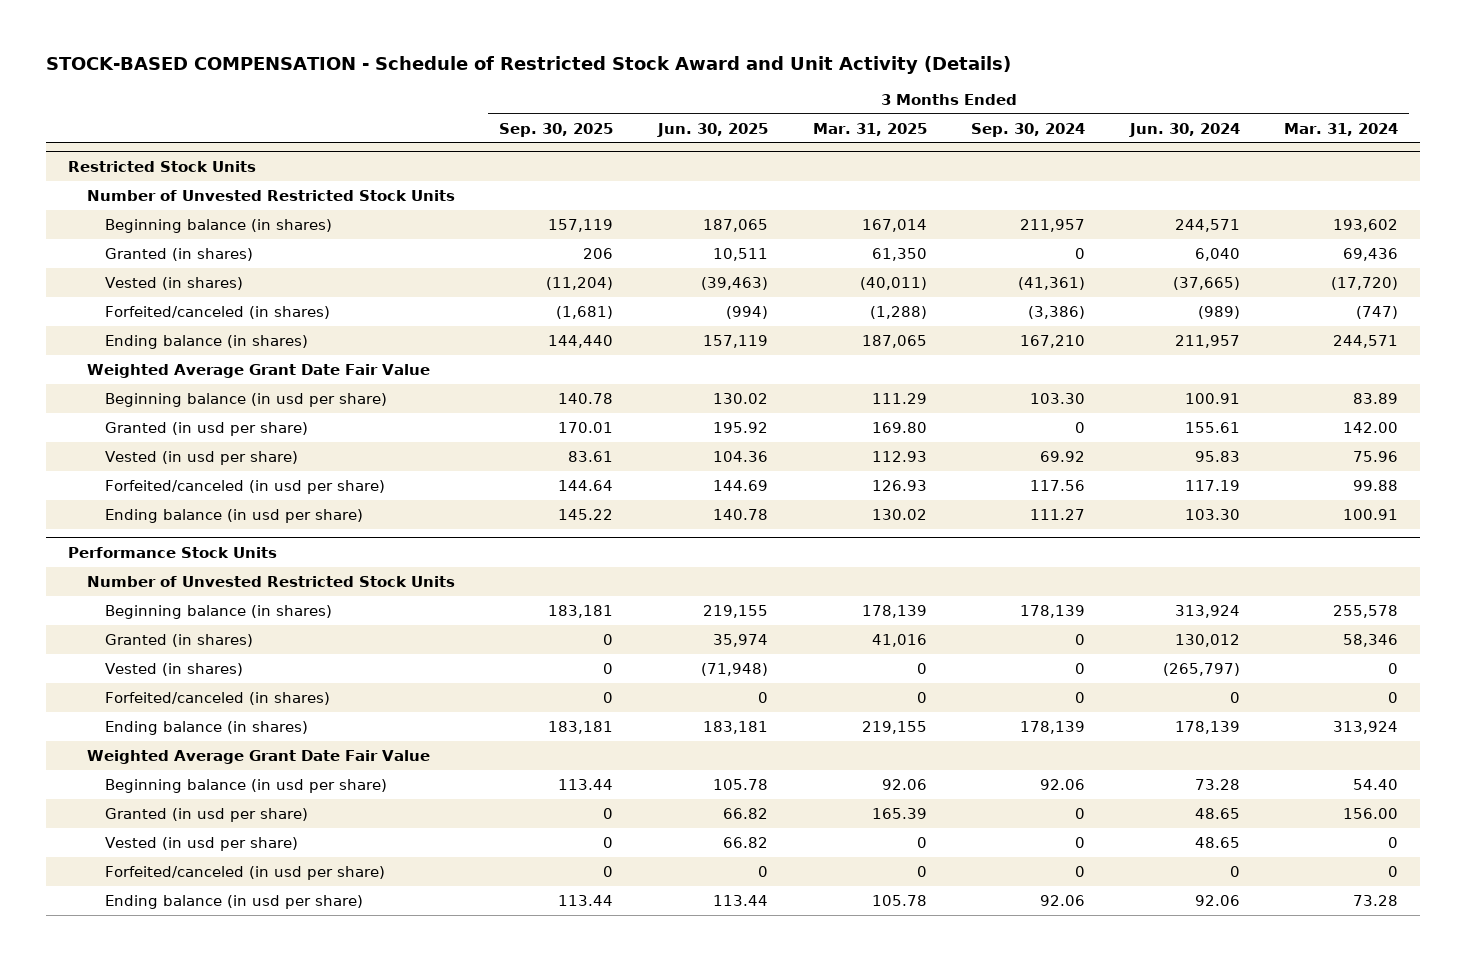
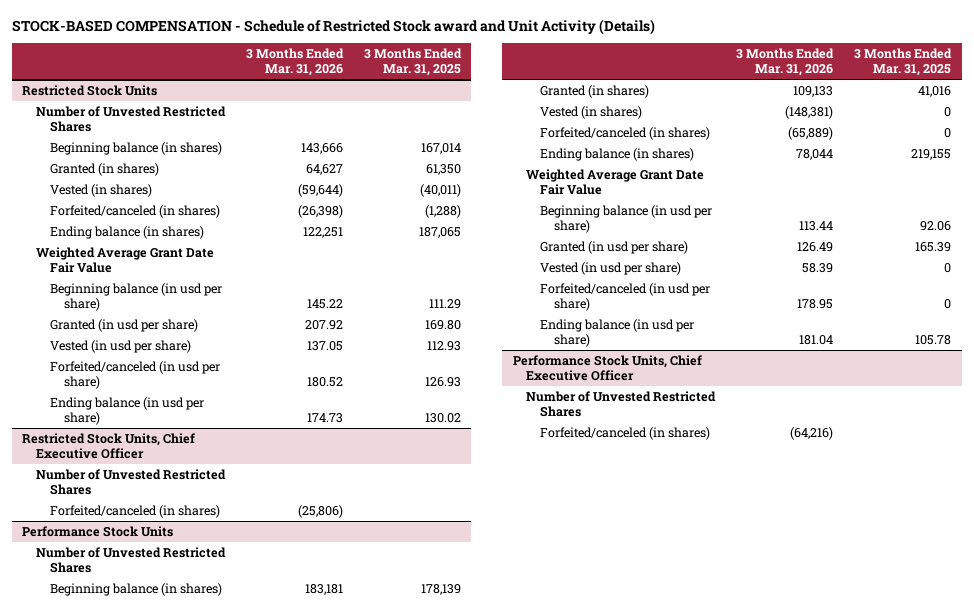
[46,55,1012,74] STOCK-BASED COMPENSATION - Schedule of Restricted Stock Award and Unit Activity (Details) -> [11,18,655,35] STOCK-BASED COMPENSATION - Schedule of Restricted Stock award and Unit Activity (Details)
[499,122,614,137] Sep. 30, 2025 -> none
[656,122,768,137] Jun. 30, 2025 -> none
[971,122,1086,137] Sep. 30, 2024 -> none
[1128,122,1240,137] Jun. 30, 2024 -> none
[1284,122,1399,136] Mar. 31, 2024 -> none
none -> [245,48,344,76] 3 Months Ended Mar. 31, 2026
[86,189,455,201] Number of Unvested Restricted Stock Units -> [35,106,226,132] Number of Unvested Restricted Shares
none -> [22,433,196,459] Restricted Stock Units, Chief Executive Officer
none -> [35,469,226,495] Number of Unvested Restricted Shares
none -> [49,505,220,519] Forfeited/canceled (in shares)
[86,575,455,587] Number of Unvested Restricted Stock Units -> [35,547,226,573] Number of Unvested Restricted Shares
none -> [512,355,702,381] Performance Stock Units, Chief Executive Officer
none -> [526,391,717,417] Number of Unvested Restricted Shares
none -> [540,427,711,441] Forfeited/canceled (in shares)

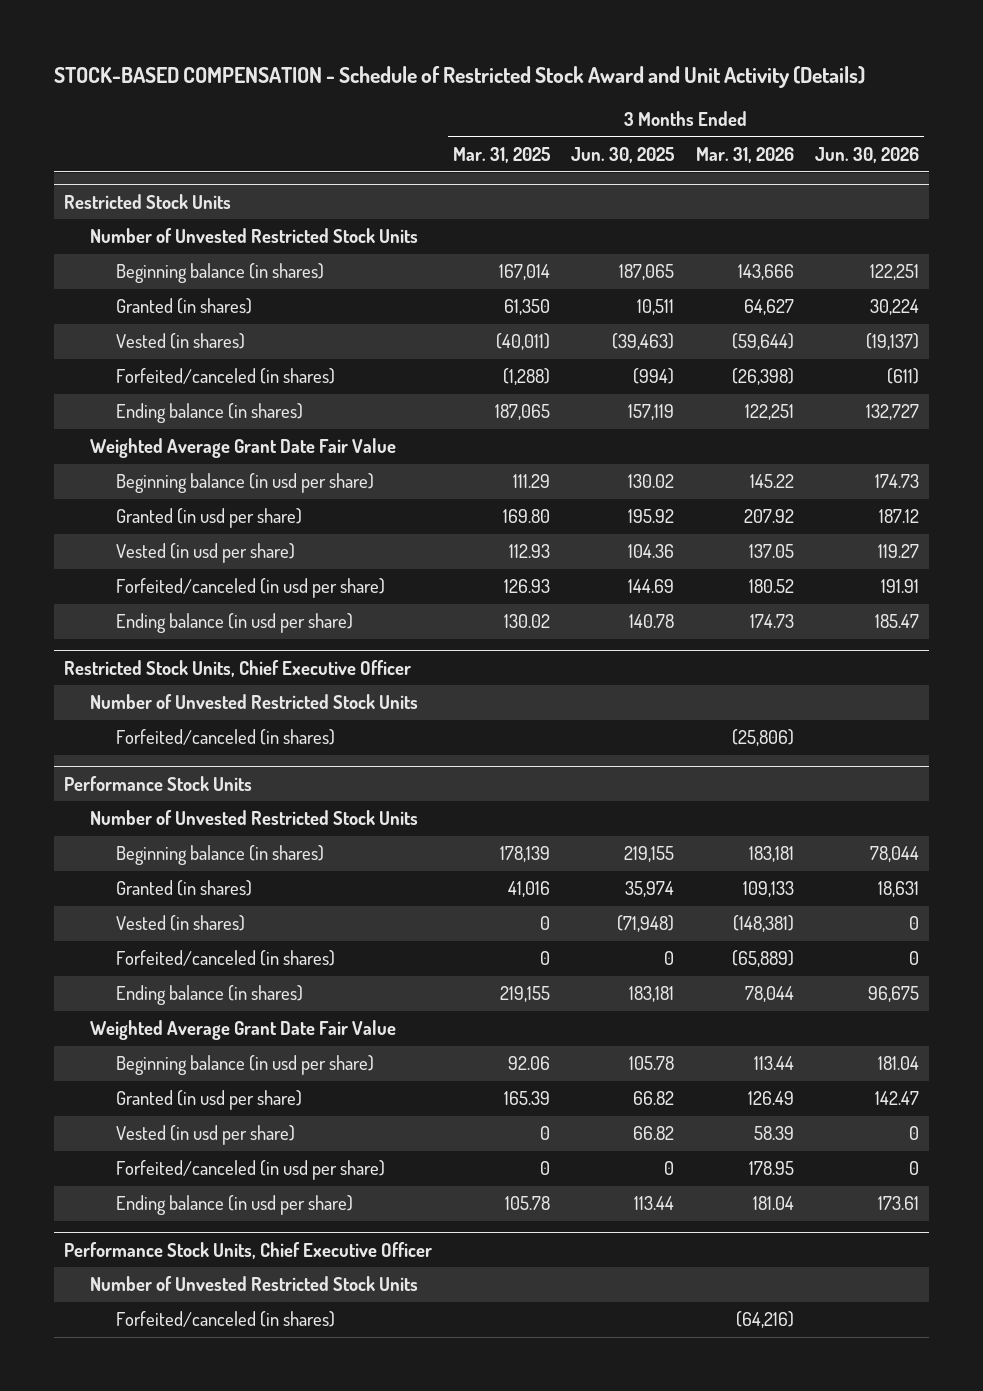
[11,18,655,35] STOCK-BASED COMPENSATION - Schedule of Restricted Stock award and Unit Activity (Details) -> [53,65,865,88] STOCK-BASED COMPENSATION - Schedule of Restricted Stock Award and Unit Activity (Details)
none -> [571,146,675,163] Jun. 30, 2025
none -> [814,146,919,163] Jun. 30, 2026
[35,106,226,132] Number of Unvested Restricted Shares -> [90,228,419,244] Number of Unvested Restricted Stock Units
[35,469,226,495] Number of Unvested Restricted Shares -> [90,694,419,710] Number of Unvested Restricted Stock Units
[35,547,226,573] Number of Unvested Restricted Shares -> [90,810,419,826] Number of Unvested Restricted Stock Units
[526,391,717,417] Number of Unvested Restricted Shares -> [90,1276,419,1292] Number of Unvested Restricted Stock Units

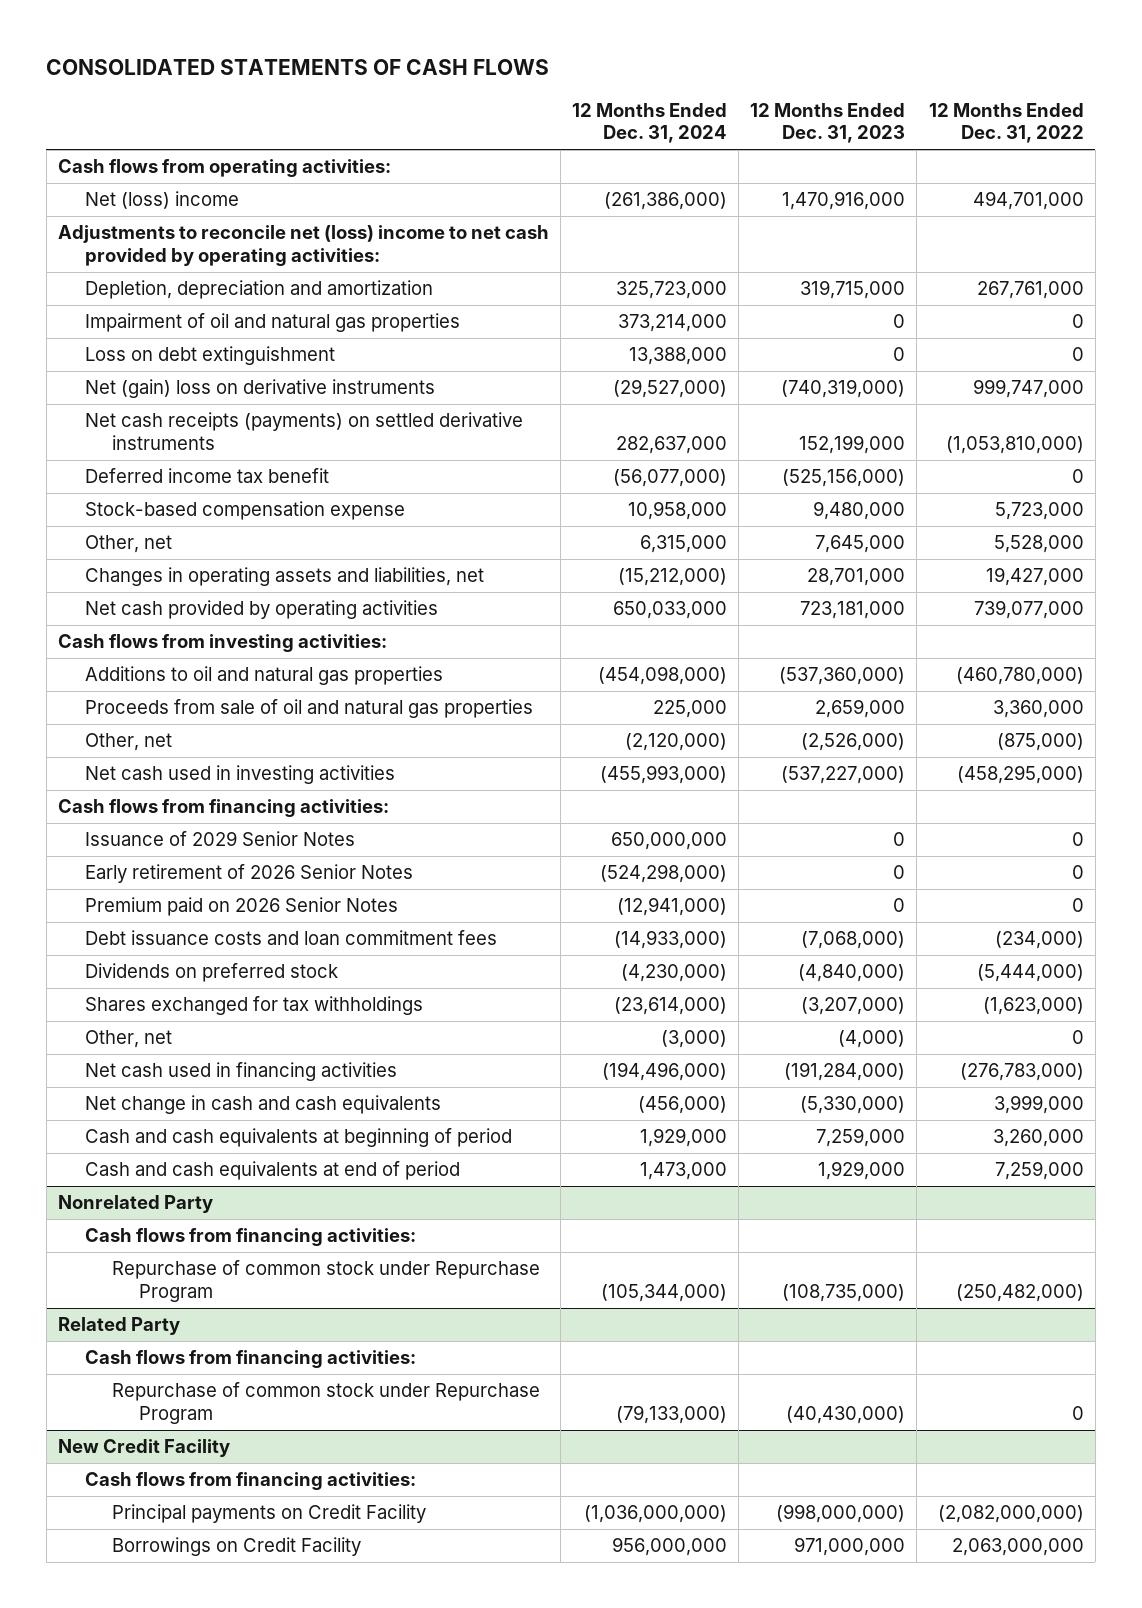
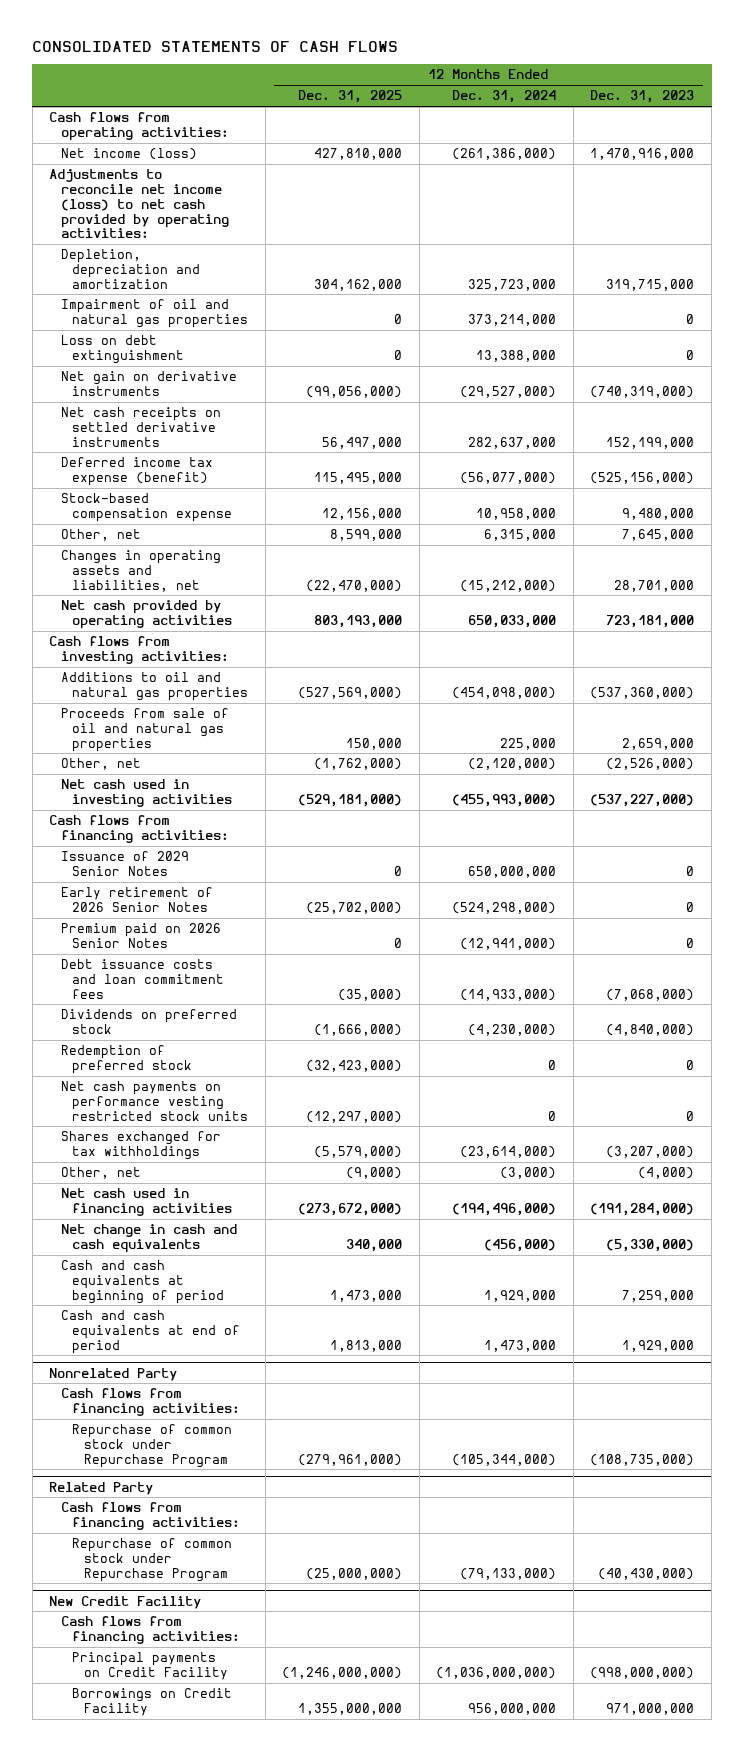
[928,102,1084,144] 12 Months Ended Dec. 31, 2022 -> none
none -> [298,90,403,104] Dec. 31, 2025
[85,191,240,210] Net (loss) income -> [60,148,197,161] Net income (loss)
[57,225,549,266] Adjustments to reconcile net (loss) income to net cash provided by operating activities: -> [49,169,229,239] Adjustments to reconcile net income (loss) to net cash provided by operating activities:
[85,379,436,399] Net (gain) loss on derivative instruments -> [60,371,237,397] Net gain on derivative instruments
[85,412,524,450] Net cash receipts (payments) on settled derivative instruments -> [60,407,221,447] Net cash receipts on settled derivative instruments
[85,468,330,484] Deferred income tax benefit -> [60,457,213,487] Deferred income tax expense (benefit)
none -> [60,1045,193,1075] Redemption of preferred stock
none -> [60,1081,249,1121] Net cash payments on performance vesting restricted stock units

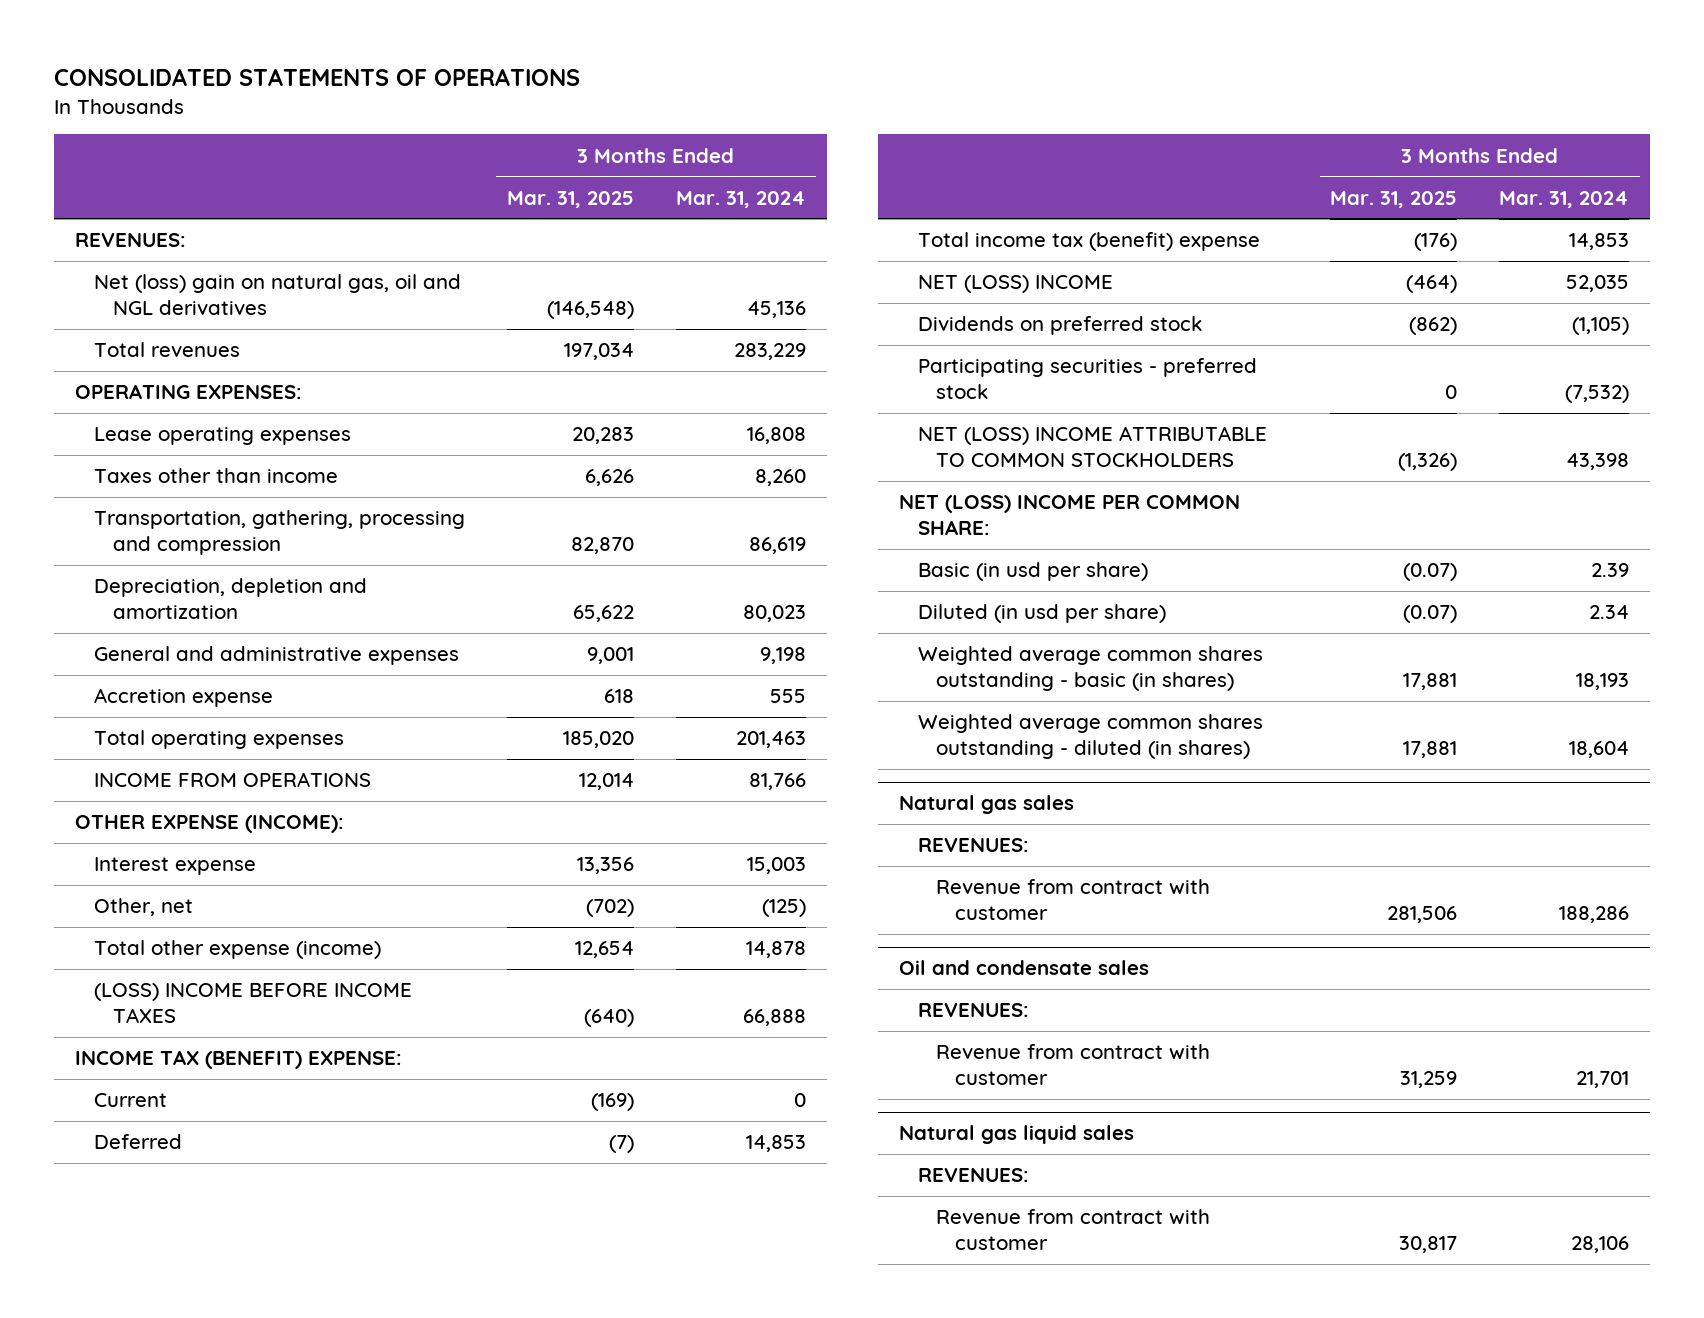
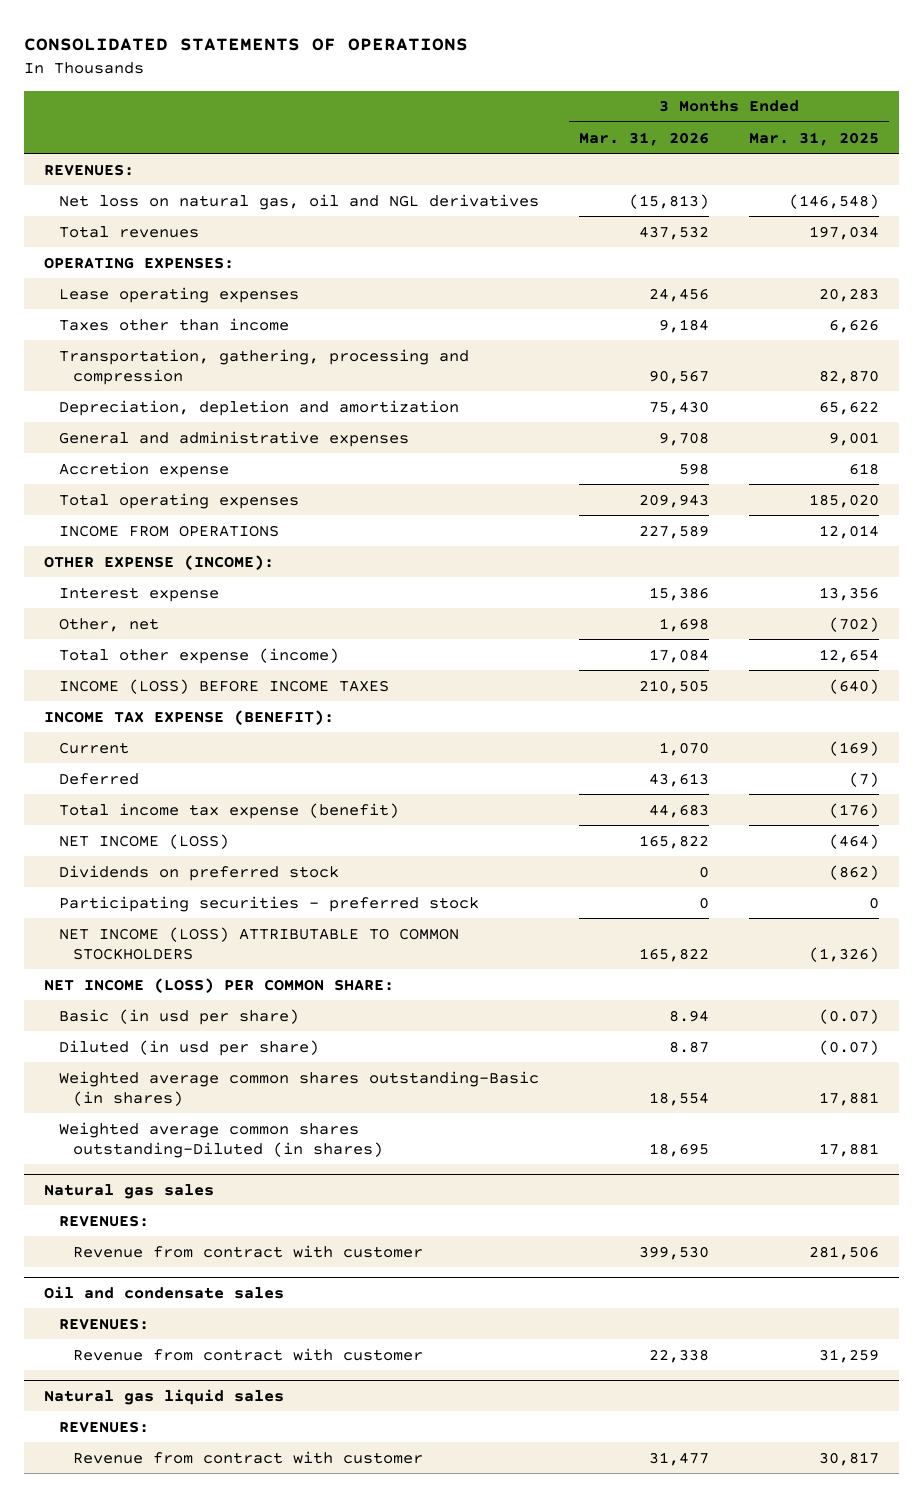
[675,190,806,208] Mar. 31, 2024 -> none
none -> [578,131,709,146] Mar. 31, 2026
[93,274,461,316] Net (loss) gain on natural gas, oil and NGL derivatives -> [58,193,539,210] Net loss on natural gas, oil and NGL derivatives
[93,983,412,1024] (LOSS) INCOME BEFORE INCOME TAXES -> [58,678,389,694] INCOME (LOSS) BEFORE INCOME TAXES
[75,1050,403,1070] INCOME TAX (BENEFIT) EXPENSE: -> [43,709,334,725] INCOME TAX EXPENSE (BENEFIT):
[917,232,1260,252] Total income tax (benefit) expense -> [58,802,399,819] Total income tax expense (benefit)
[917,275,1113,294] NET (LOSS) INCOME -> [58,833,229,849] NET INCOME (LOSS)
[917,426,1267,468] NET (LOSS) INCOME ATTRIBUTABLE TO COMMON STOCKHOLDERS -> [58,926,459,960] NET INCOME (LOSS) ATTRIBUTABLE TO COMMON STOCKHOLDERS
[898,495,1240,536] NET (LOSS) INCOME PER COMMON SHARE: -> [43,977,394,993] NET INCOME (LOSS) PER COMMON SHARE:
[917,646,1263,692] Weighted average common shares outstanding - basic (in shares) -> [58,1070,539,1106] Weighted average common shares outstanding-Basic (in shares)
[917,714,1263,760] Weighted average common shares outstanding - diluted (in shares) -> [58,1121,384,1158] Weighted average common shares outstanding-Diluted (in shares)

